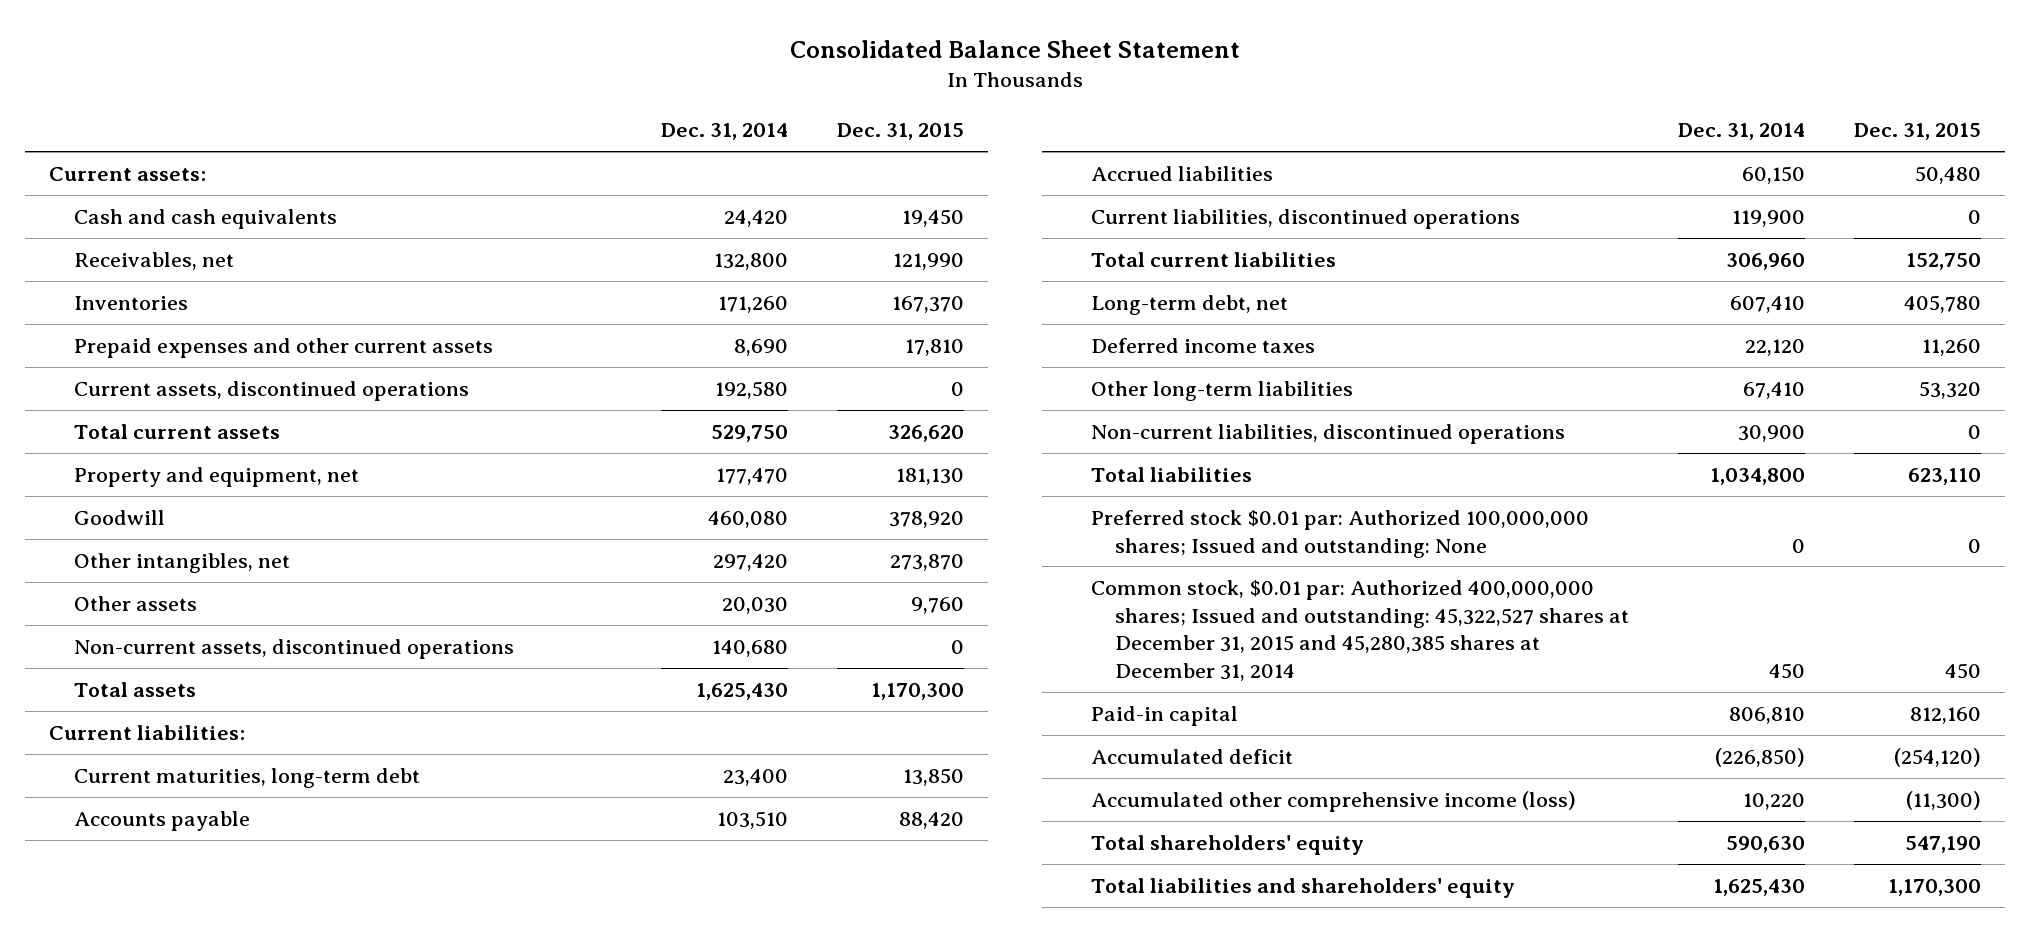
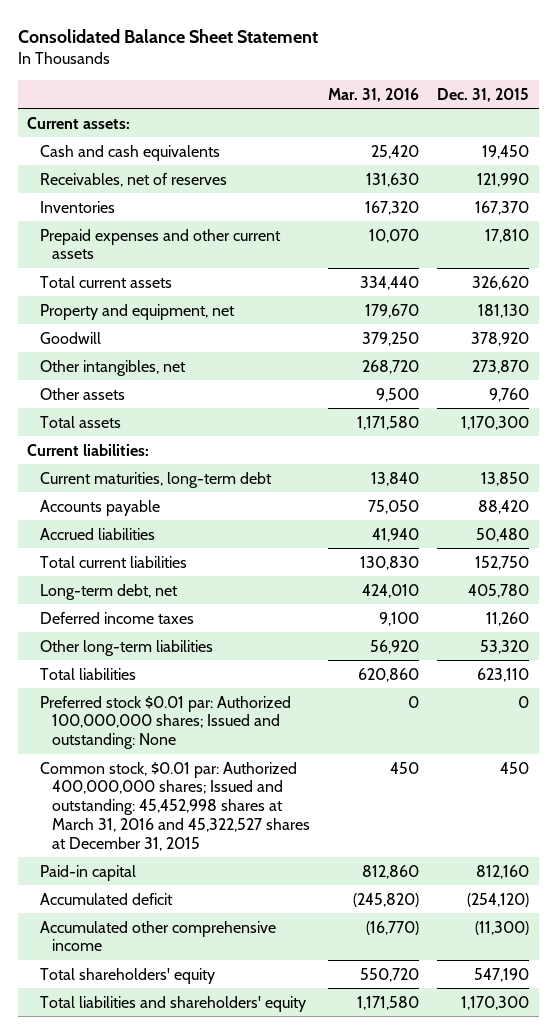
[661,123,789,141] Dec. 31, 2014 -> none
none -> [328,87,420,102] Mar. 31, 2016
[73,251,234,270] Receivables, net -> [39,172,227,187] Receivables, net of reserves
[73,380,469,401] Current assets, discontinued operations -> none
[73,638,514,659] Non-current assets, discontinued operations -> none
[1090,208,1520,229] Current liabilities, discontinued operations -> none
[1090,423,1565,444] Non-current liabilities, discontinued operations -> none
[1090,579,1630,682] Common stock, $0.01 par: Authorized 400,000,000 shares; Issued and outstanding: 45,322,527 shares at December 31, 2015 and 45,280,385 shares at December 31, 2014 -> [39,761,310,851] Common stock, $0.01 par: Authorized 400,000,000 shares; Issued and outstanding: 45,452,998 shares at March 31, 2016 and 45,322,527 shares at December 31, 2015
[1090,790,1576,812] Accumulated other comprehensive income (loss) -> [39,920,276,952] Accumulated other comprehensive income

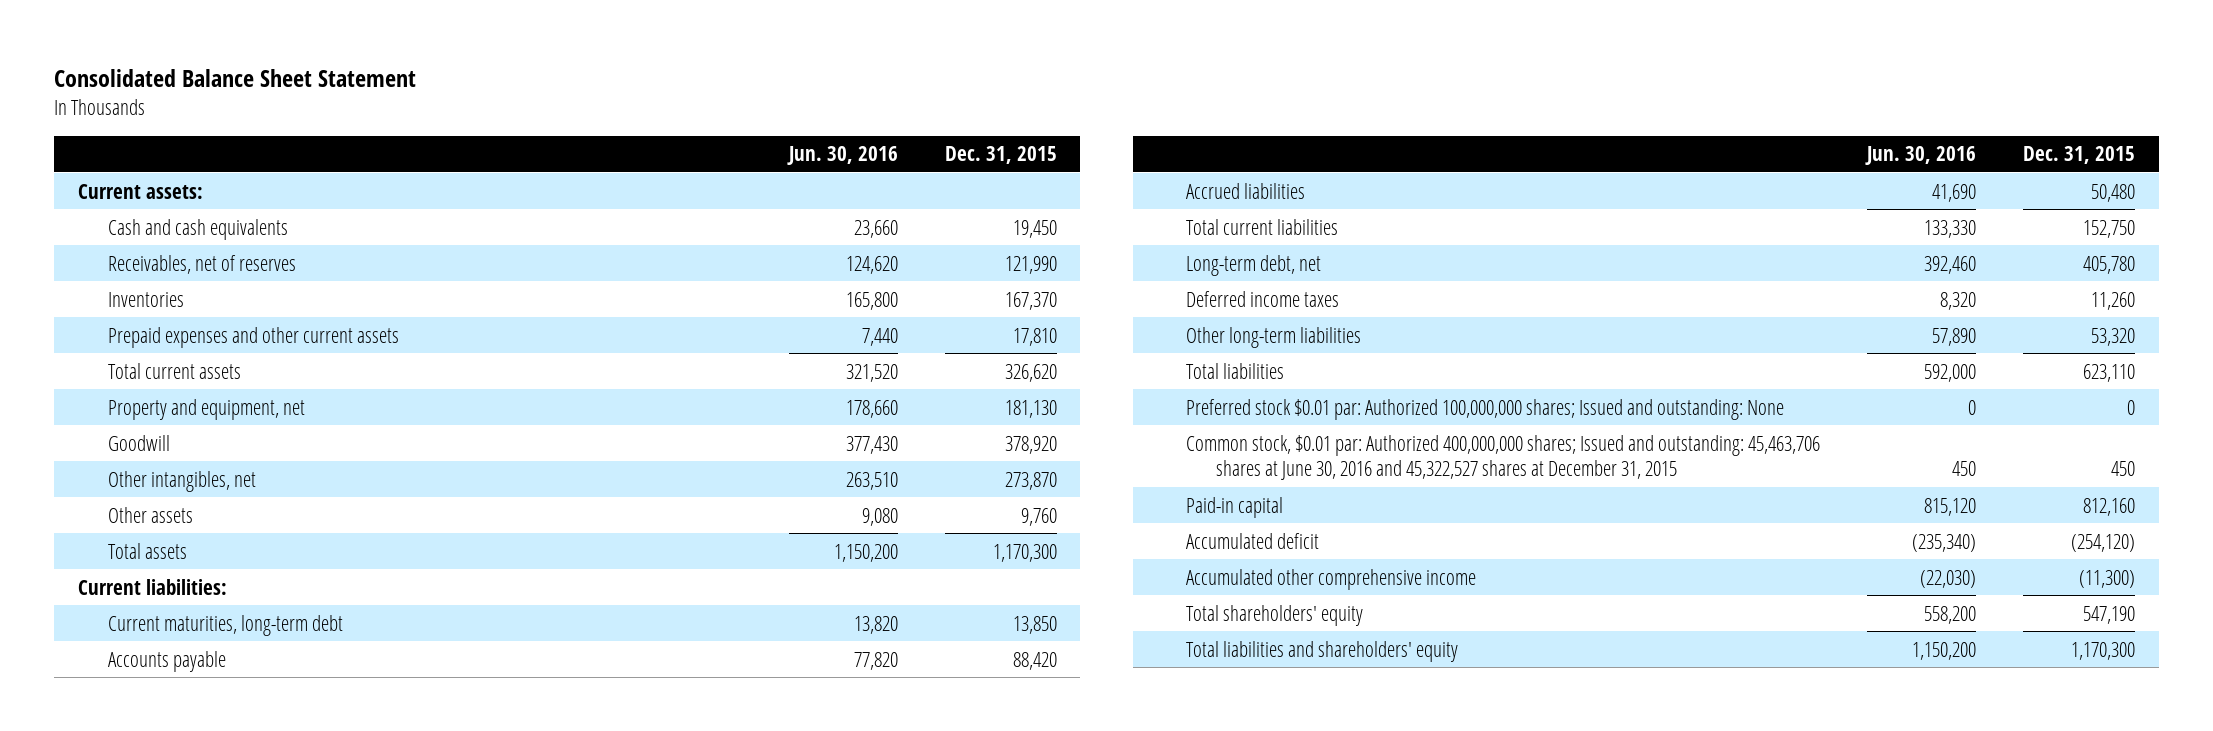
[328,87,420,102] Mar. 31, 2016 -> none
none -> [786,146,898,166] Jun. 30, 2016
[39,761,310,851] Common stock, $0.01 par: Authorized 400,000,000 shares; Issued and outstanding: 45,452,998 shares at March 31, 2016 and 45,322,527 shares at December 31, 2015 -> [1185,434,1820,481] Common stock, $0.01 par: Authorized 400,000,000 shares; Issued and outstanding: 45,463,706 shares at June 30, 2016 and 45,322,527 shares at December 31, 2015

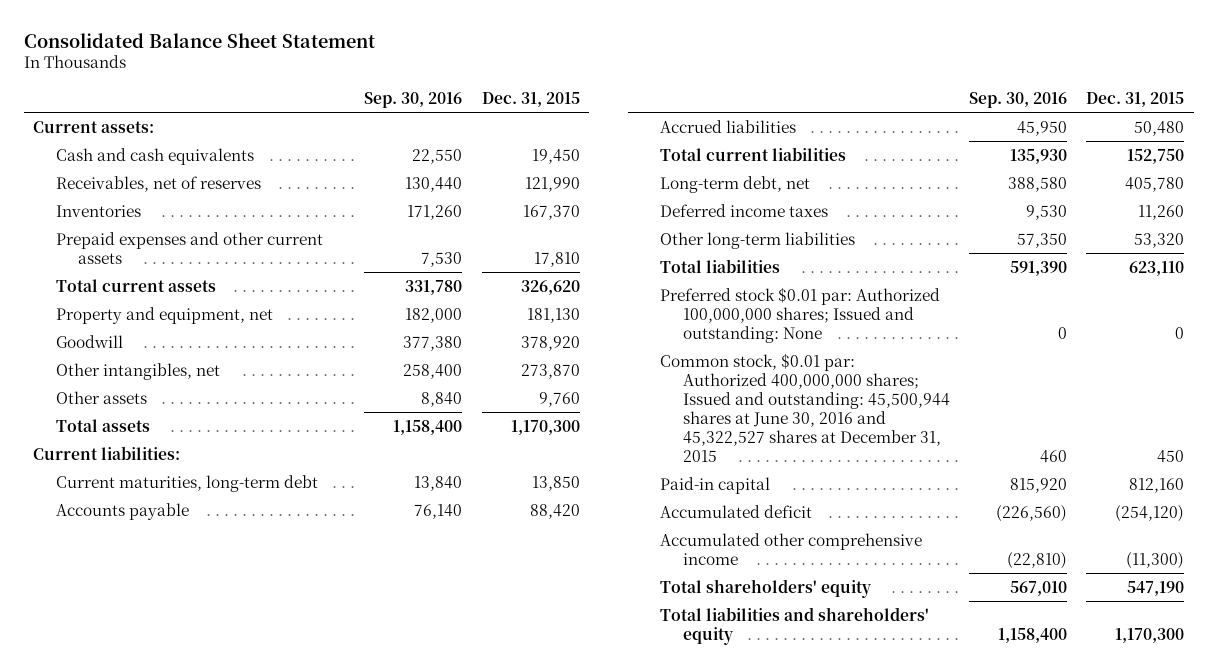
[786,146,898,166] Jun. 30, 2016 -> none
none -> [364,91,463,108] Sep. 30, 2016
[1185,434,1820,481] Common stock, $0.01 par: Authorized 400,000,000 shares; Issued and outstanding: 45,463,706 shares at June 30, 2016 and 45,322,527 shares at December 31, 2015 -> [660,352,950,462] Common stock, $0.01 par: Authorized 400,000,000 shares; Issued and outstanding: 45,500,944 shares at June 30, 2016 and 45,322,527 shares at December 31, 2015

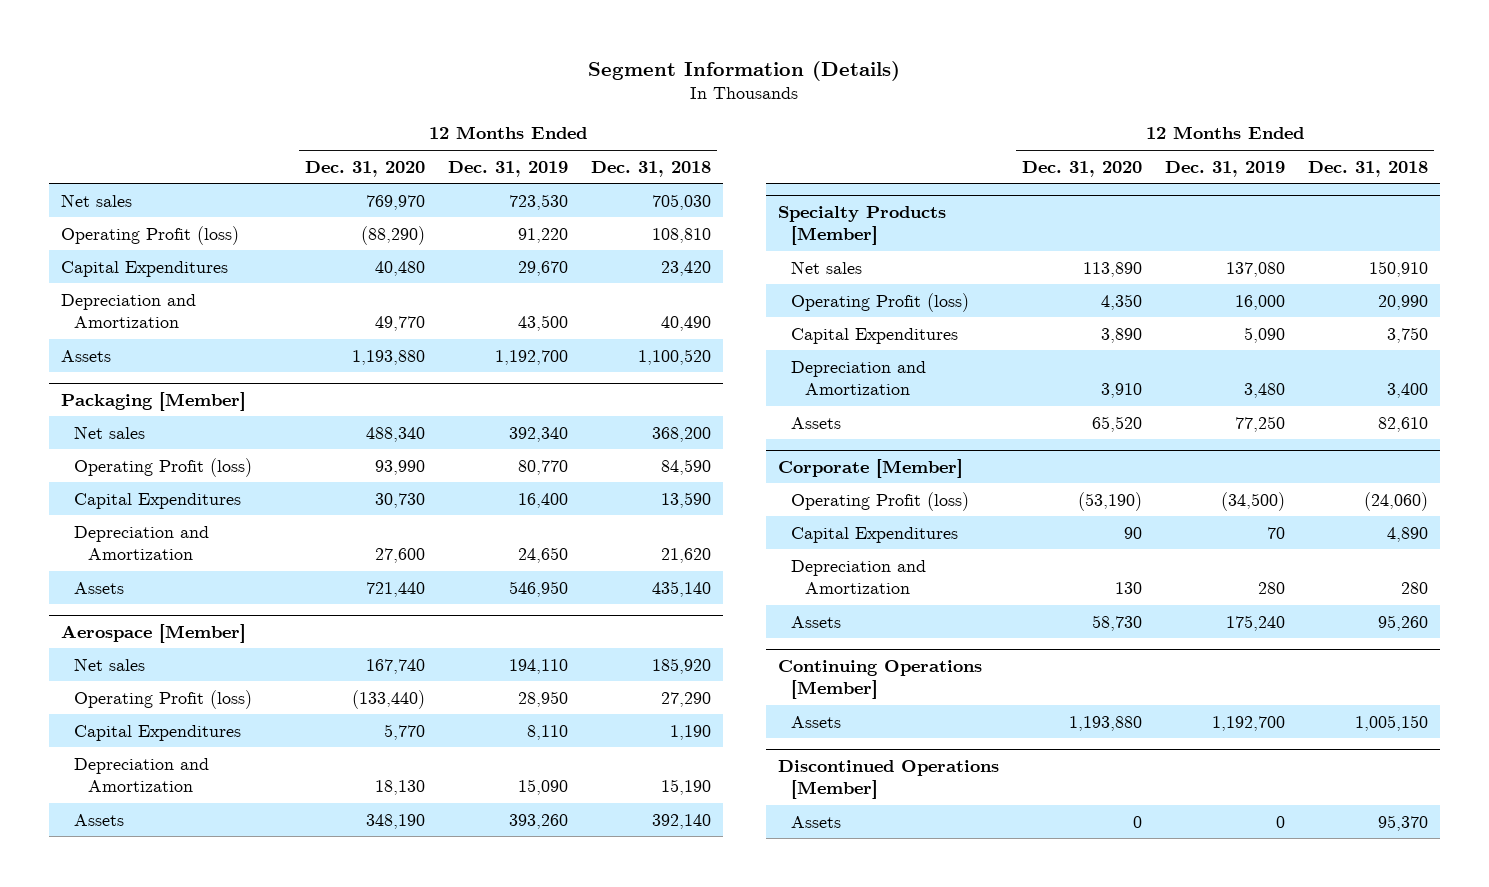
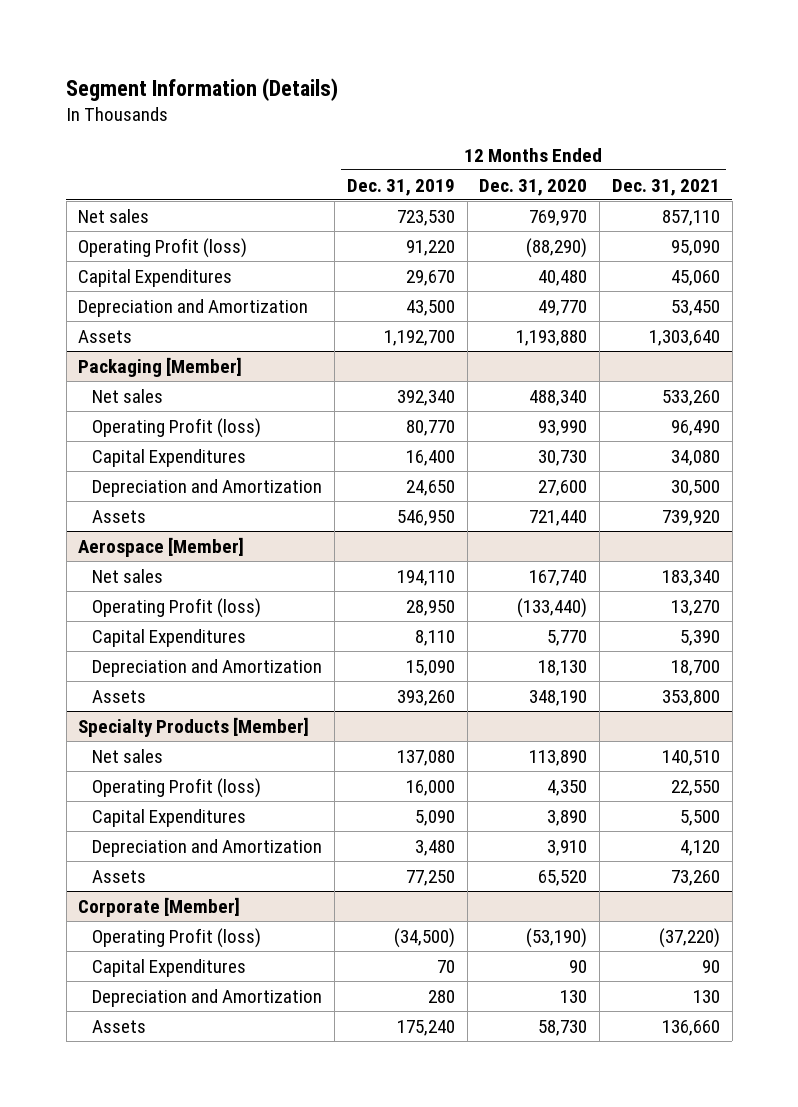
[591,160,712,177] Dec. 31, 2018 -> none
none -> [612,178,721,196] Dec. 31, 2021
[777,659,982,700] Continuing Operations [Member] -> none
[791,715,842,728] Assets -> none
[777,759,999,800] Discontinued Operations [Member] -> none
[791,815,842,828] Assets -> none

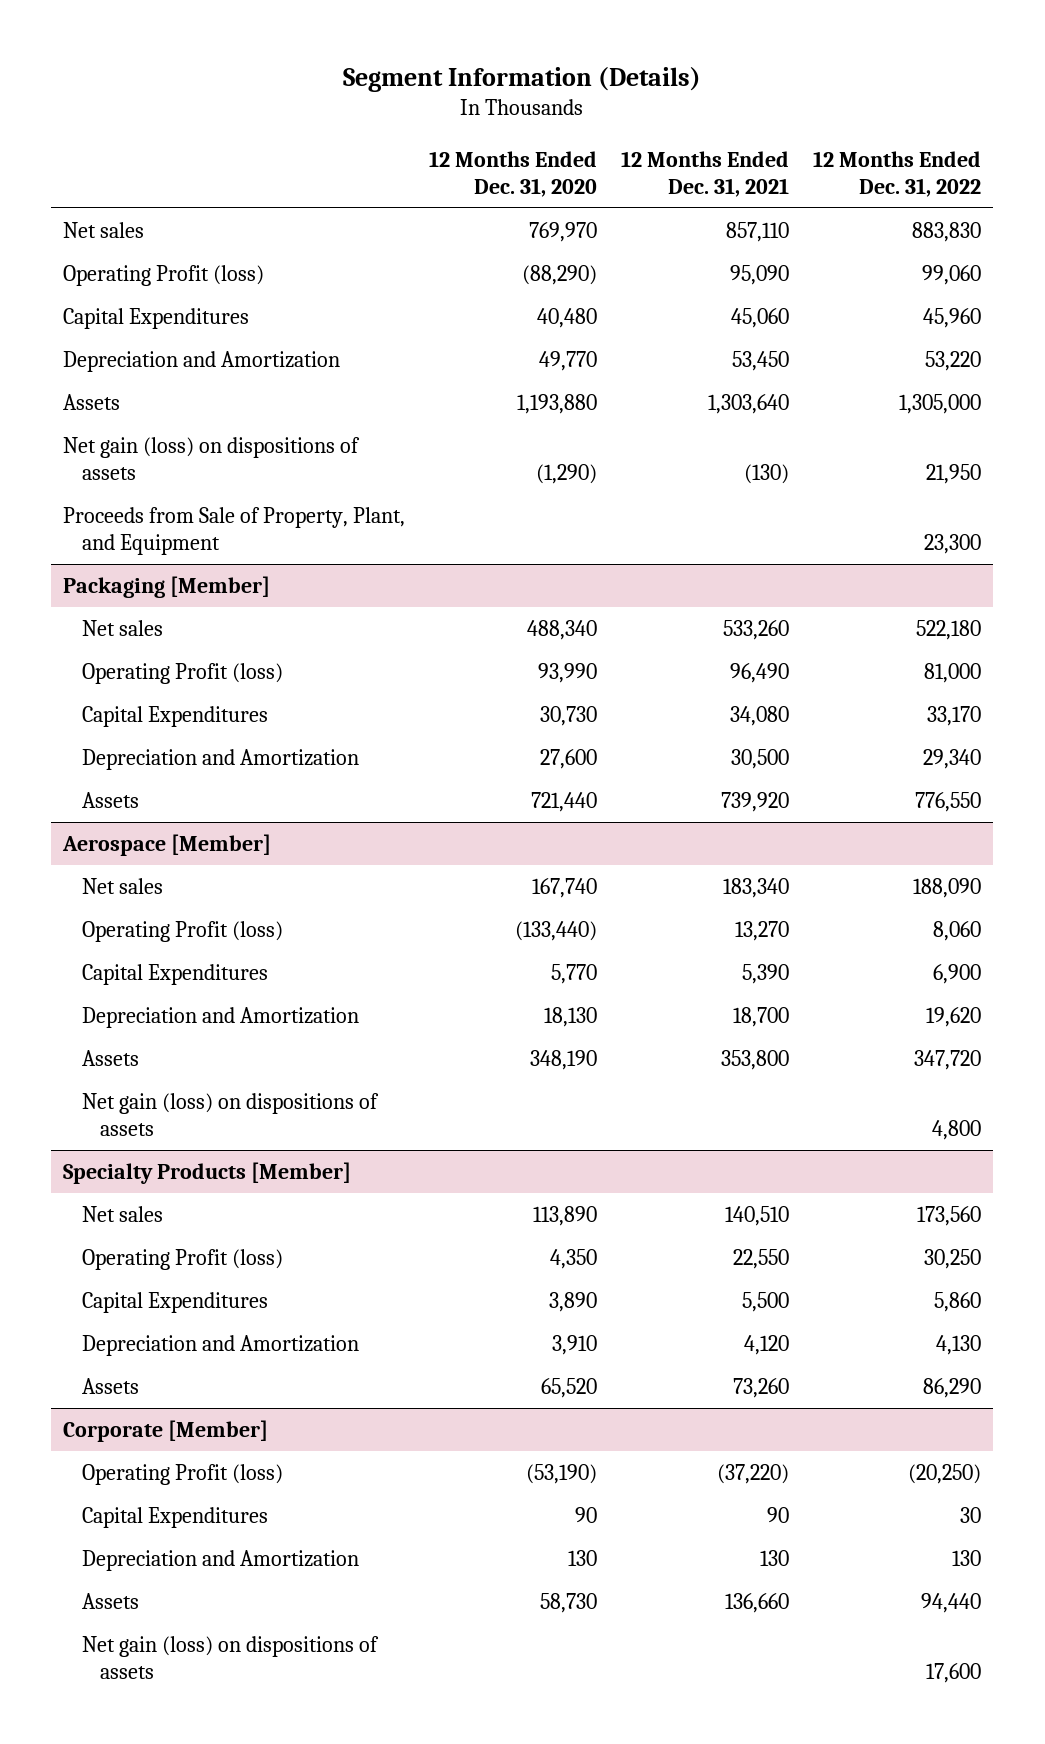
[346,178,455,196] Dec. 31, 2019 -> none
none -> [813,150,982,197] 12 Months Ended Dec. 31, 2022
none -> [63,437,361,481] Net gain (loss) on dispositions of assets
none -> [63,507,406,556] Proceeds from Sale of Property, Plant, and Equipment
none -> [81,1093,379,1137] Net gain (loss) on dispositions of assets
none -> [81,1636,379,1680] Net gain (loss) on dispositions of assets

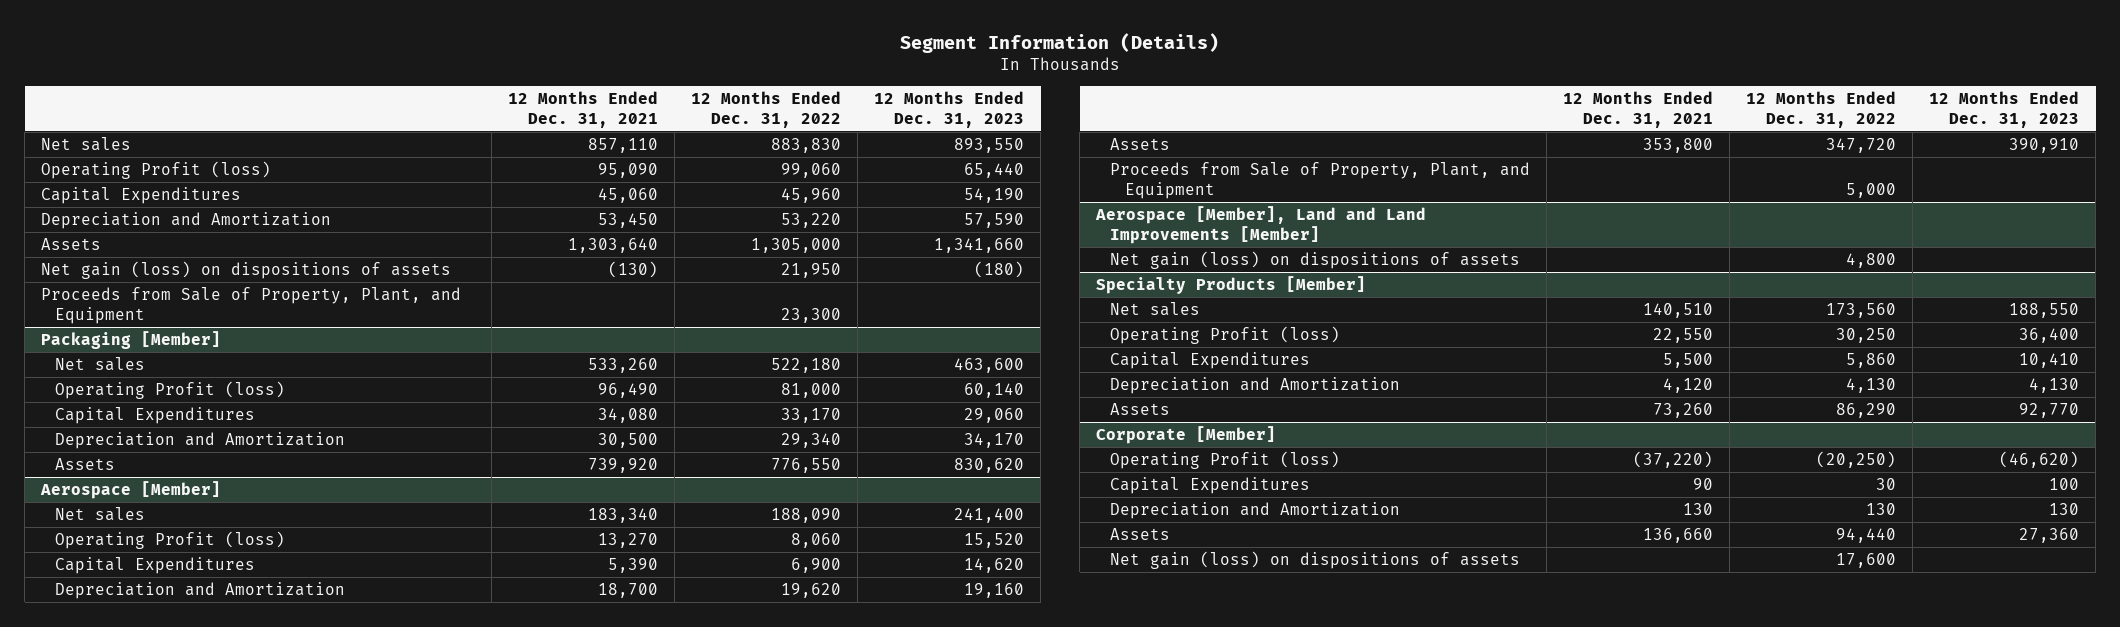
[429,150,598,197] 12 Months Ended Dec. 31, 2020 -> none
none -> [874,90,1025,128] 12 Months Ended Dec. 31, 2023
none -> [1110,162,1531,199] Proceeds from Sale of Property, Plant, and Equipment
none -> [1095,206,1427,244] Aerospace [Member], Land and Land Improvements [Member]

